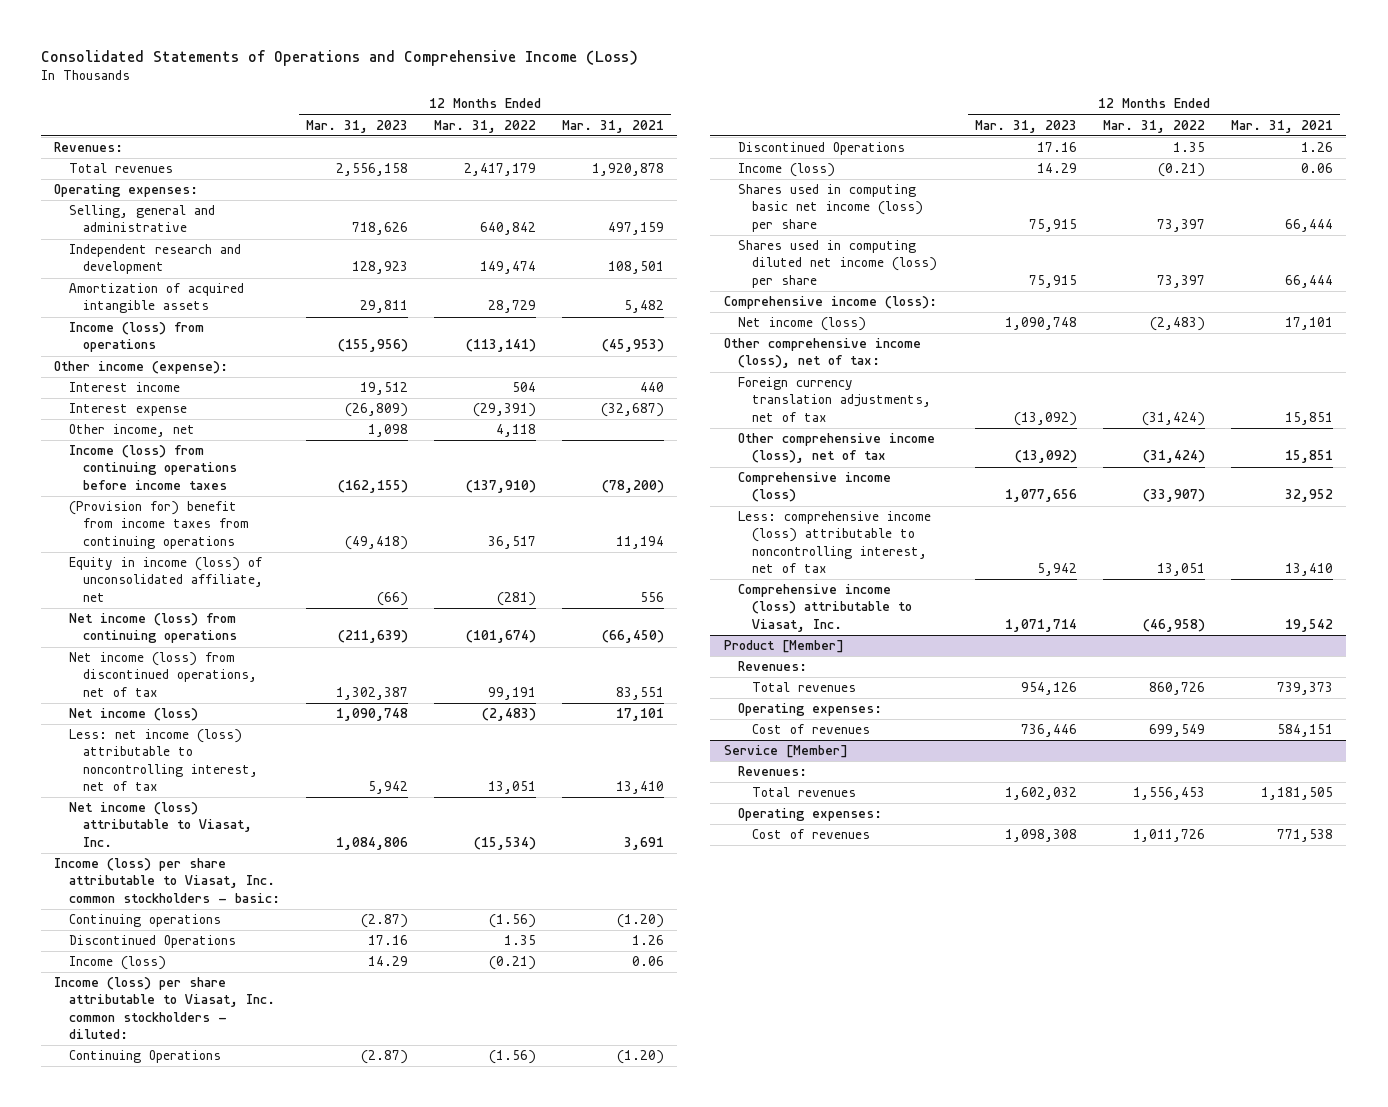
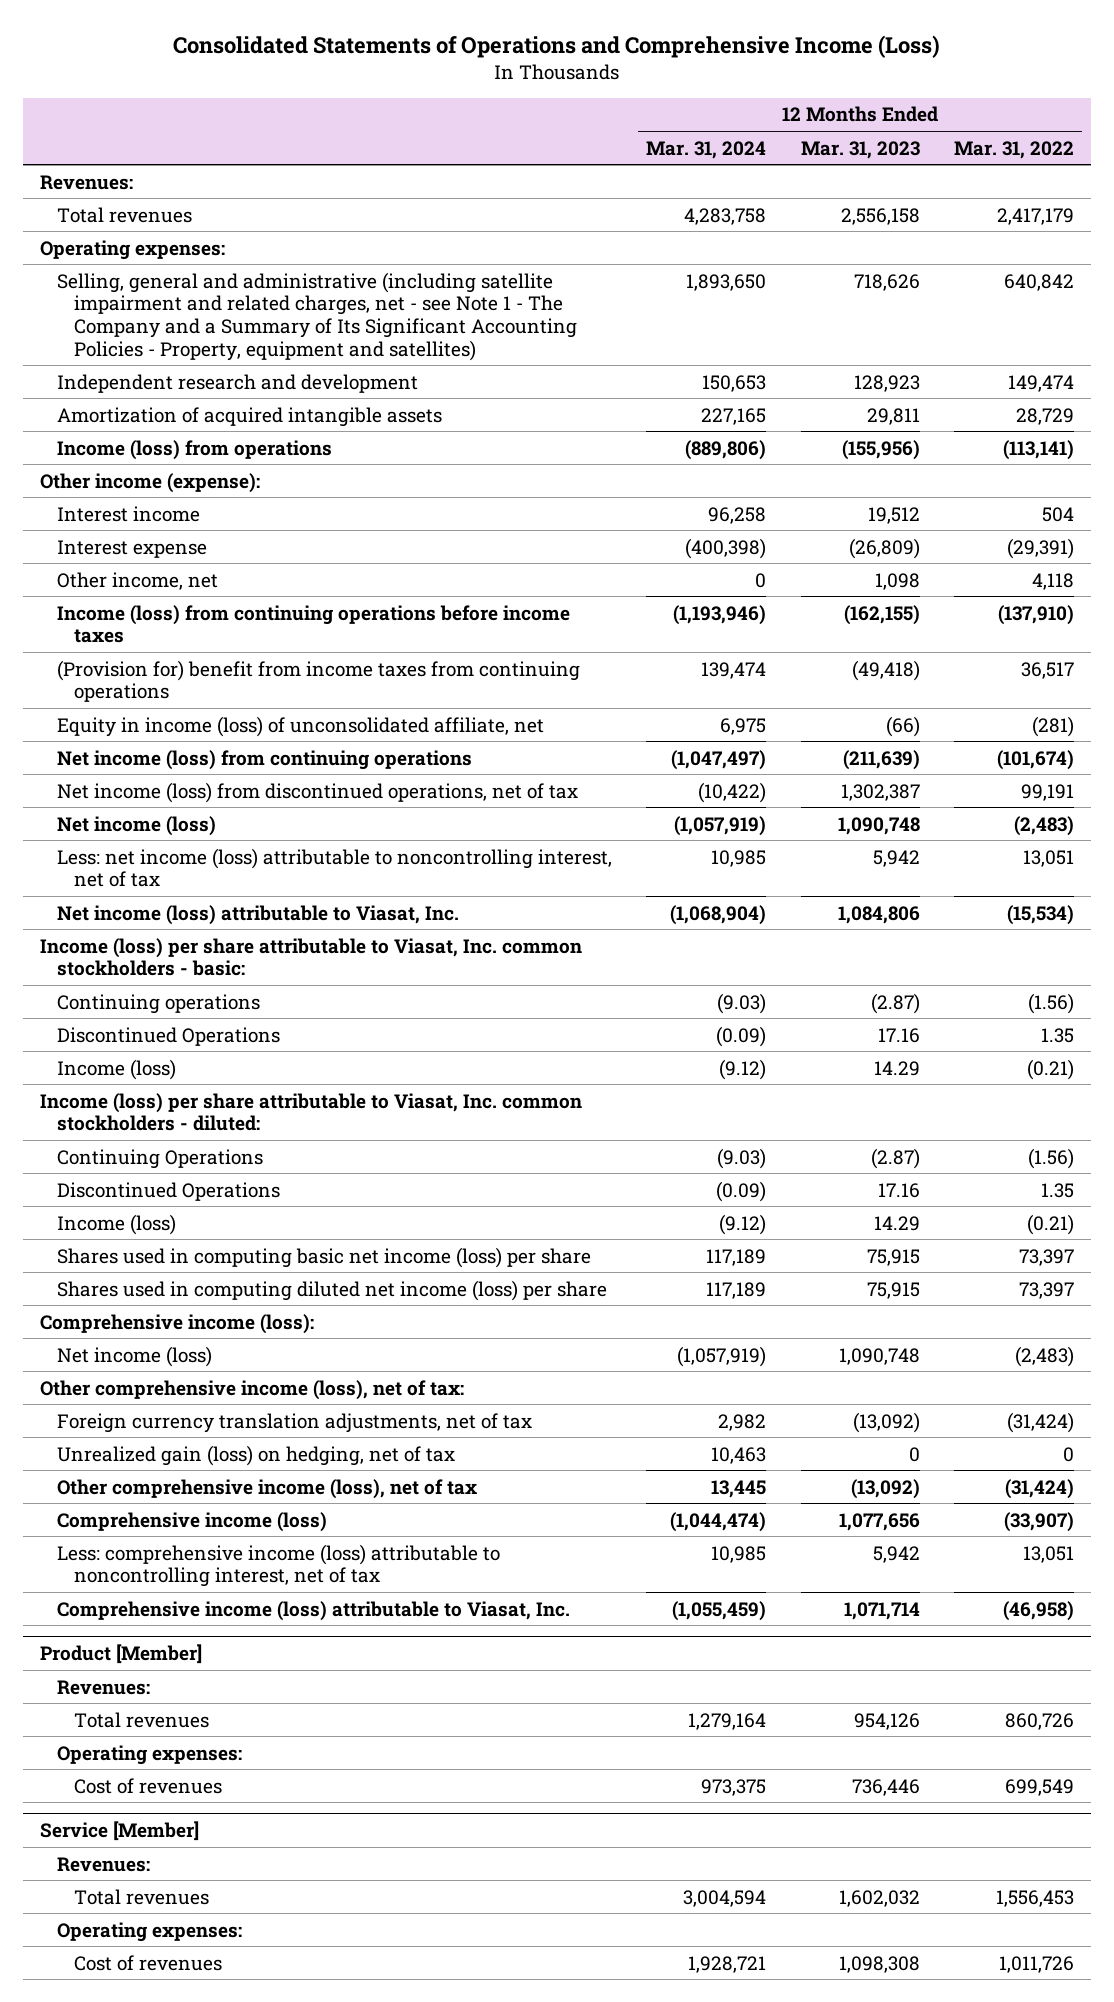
[562,119,665,133] Mar. 31, 2021 -> none
none -> [646,140,767,159] Mar. 31, 2024
[68,205,215,233] Selling, general and administrative -> [57,271,578,361] Selling, general and administrative (including satellite impairment and related charges, net - see Note 1 - The Company and a Summary of Its Significant Accounting Policies - Property, equipment and satellites)
none -> [57,1444,456,1466] Unrealized gain (loss) on hedging, net of tax

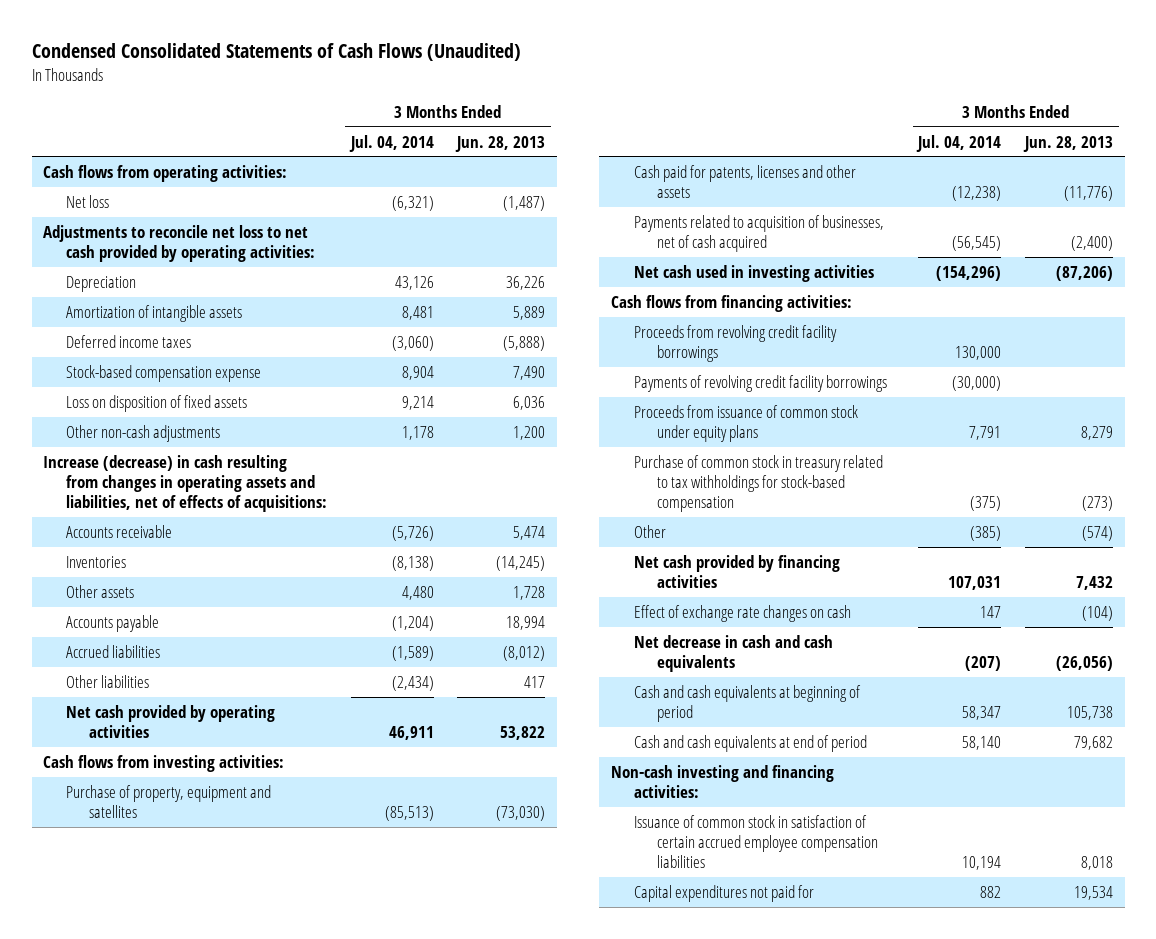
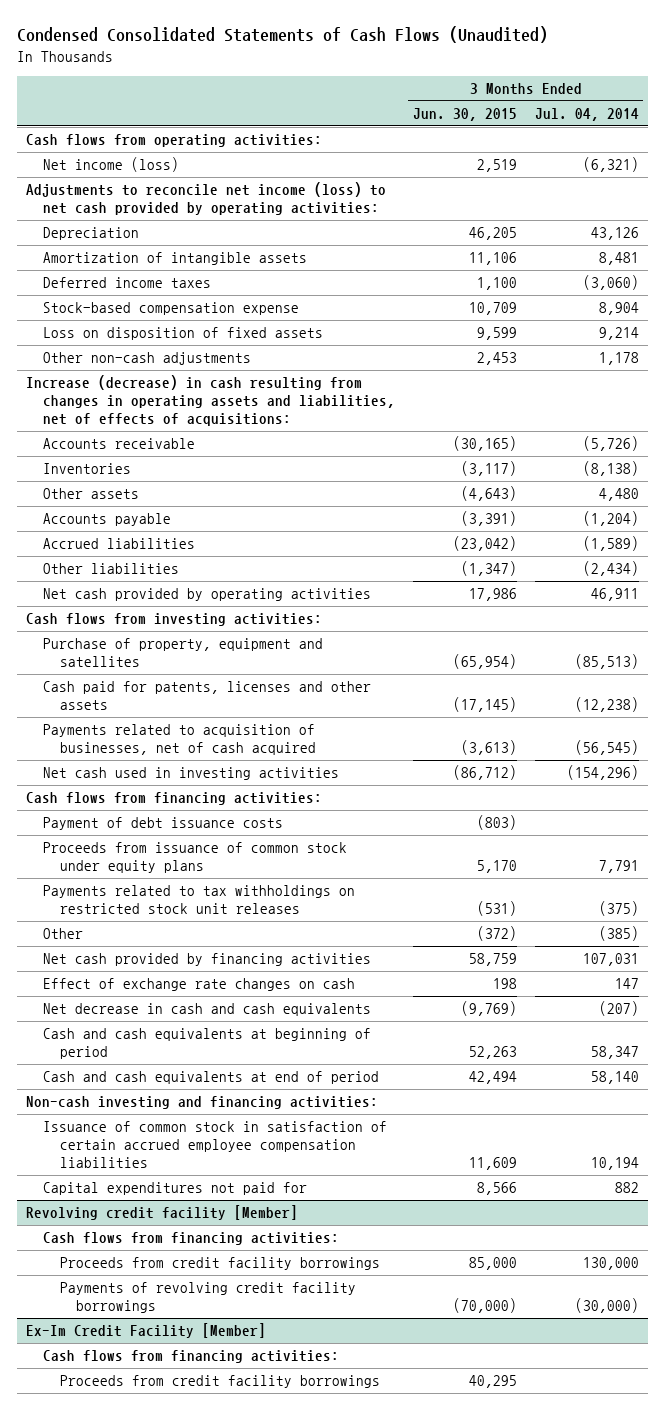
[455,135,546,152] Jun. 28, 2013 -> none
none -> [412,108,517,122] Jun. 30, 2015
[66,194,110,208] Net loss -> [42,157,179,173] Net income (loss)
[43,224,316,262] Adjustments to reconcile net loss to net cash provided by operating activities: -> [25,182,386,216] Adjustments to reconcile net income (loss) to net cash provided by operating activities:
[633,324,837,362] Proceeds from revolving credit facility borrowings -> none
[633,374,887,392] Payments of revolving credit facility borrowings -> none
none -> [42,817,283,831] Payment of debt issuance costs
[633,454,883,512] Purchase of common stock in treasury related to tax withholdings for stock-based compensation -> [42,885,355,915] Payments related to tax withholdings on restricted stock unit releases
none -> [25,1205,298,1221] Revolving credit facility [Member]
none -> [42,1232,339,1246] Cash flows from financing activities:
none -> [59,1257,380,1271] Proceeds from credit facility borrowings
none -> [59,1282,356,1314] Payments of revolving credit facility borrowings
none -> [25,1323,266,1339] Ex-Im Credit Facility [Member]
none -> [42,1350,339,1364] Cash flows from financing activities:
none -> [59,1375,380,1389] Proceeds from credit facility borrowings

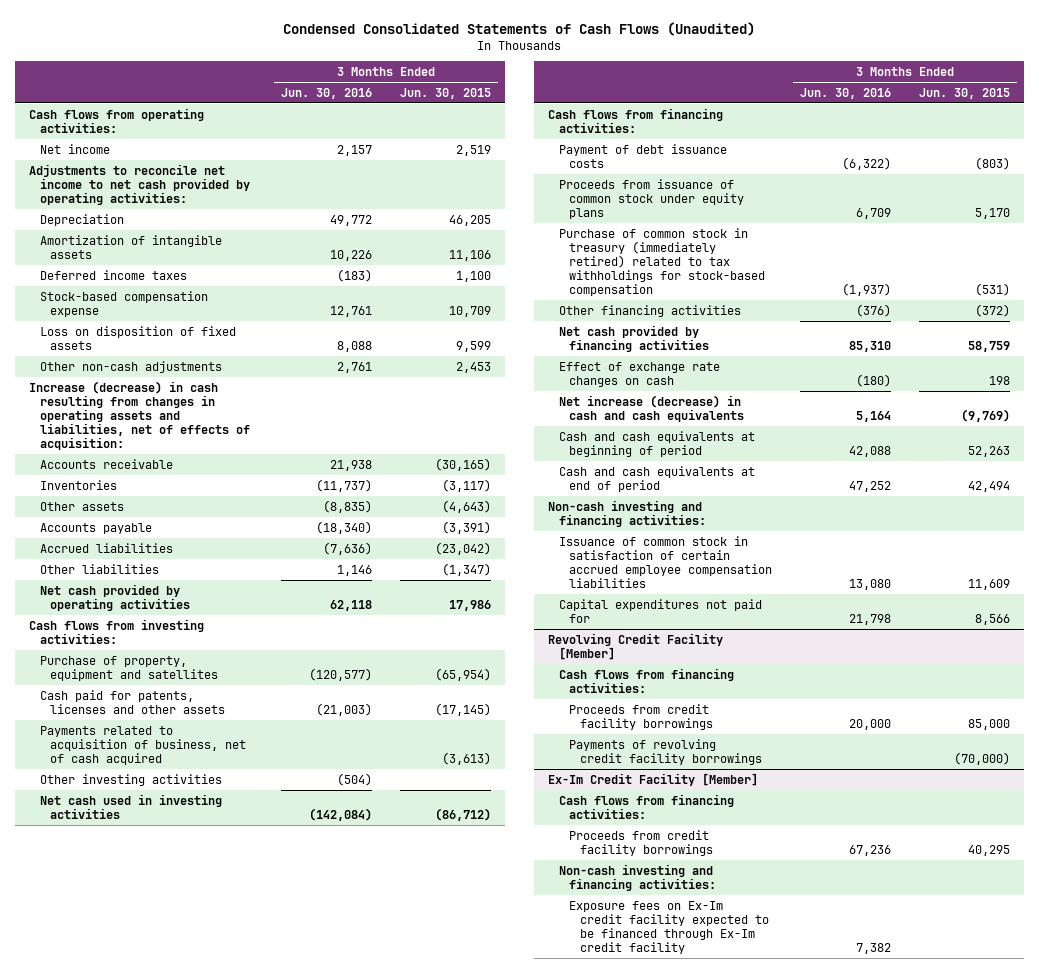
[534,108,639,122] Jul. 04, 2014 -> none
none -> [281,87,373,99] Jun. 30, 2016
[42,157,179,173] Net income (loss) -> [39,143,110,154] Net income
[25,182,386,216] Adjustments to reconcile net income (loss) to net cash provided by operating activities: -> [29,163,250,205] Adjustments to reconcile net income to net cash provided by operating activities:
[25,375,395,427] Increase (decrease) in cash resulting from changes in operating assets and liabilities, net of effects of acquisitions: -> [29,380,250,450] Increase (decrease) in cash resulting from changes in operating assets and liabilities, net of effects of acquisition:
[42,724,316,756] Payments related to acquisition of businesses, net of cash acquired -> [39,725,247,765] Payments related to acquisition of business, net of cash acquired
none -> [39,773,222,786] Other investing activities
[42,885,355,915] Payments related to tax withholdings on restricted stock unit releases -> [558,227,766,296] Purchase of common stock in treasury (immediately retired) related to tax withholdings for stock-based compensation
[42,928,83,940] Other -> [558,304,741,317] Other financing activities
[42,1003,371,1017] Net decrease in cash and cash equivalents -> [558,394,745,422] Net increase (decrease) in cash and cash equivalents
[25,1205,298,1221] Revolving credit facility [Member] -> [548,632,724,660] Revolving Credit Facility [Member]
none -> [558,863,717,891] Non-cash investing and financing activities:
none -> [569,900,770,954] Exposure fees on Ex-Im credit facility expected to be financed through Ex-Im credit facility

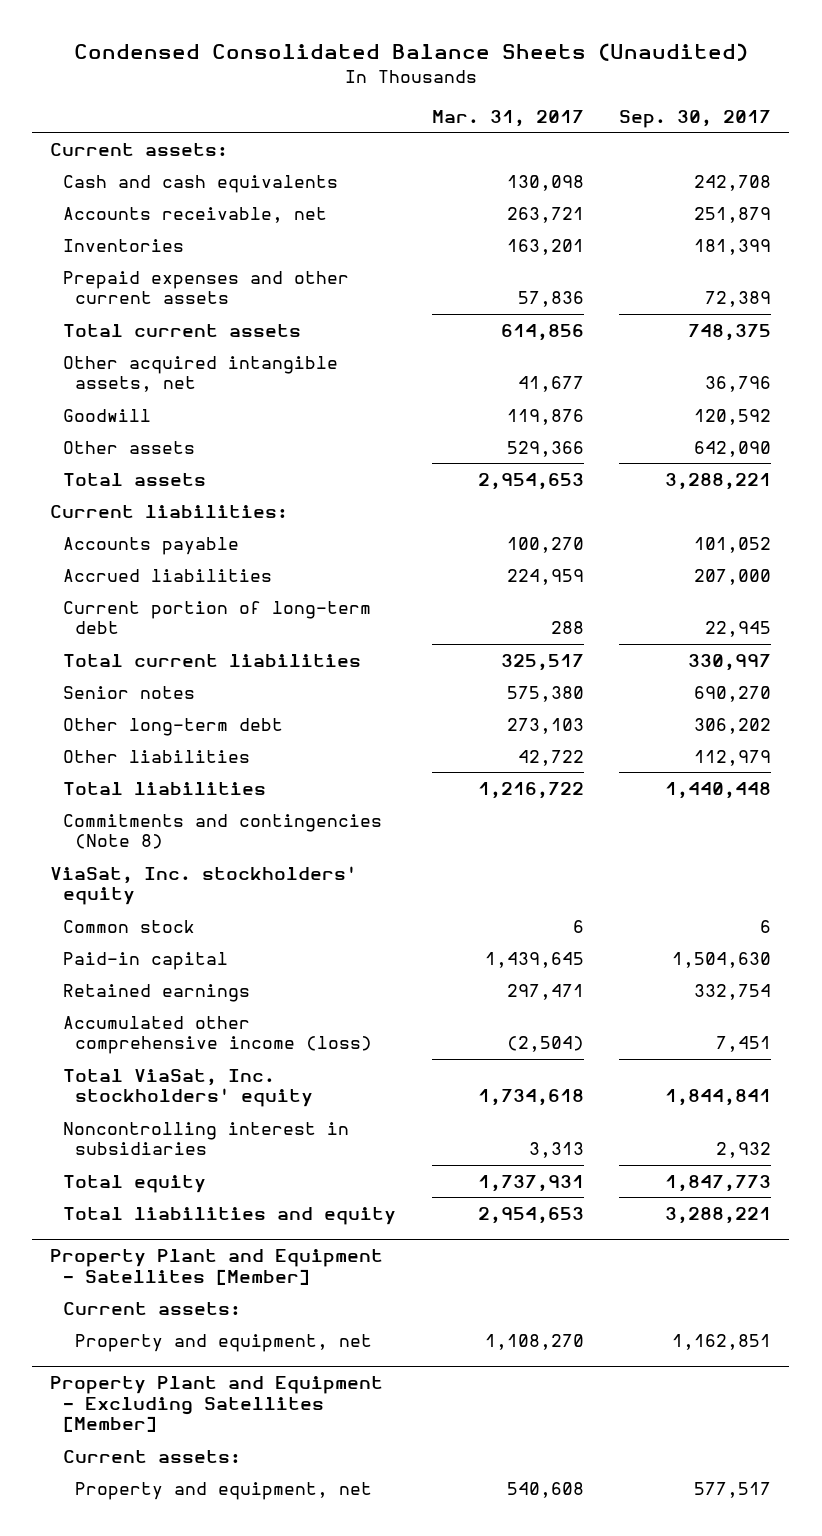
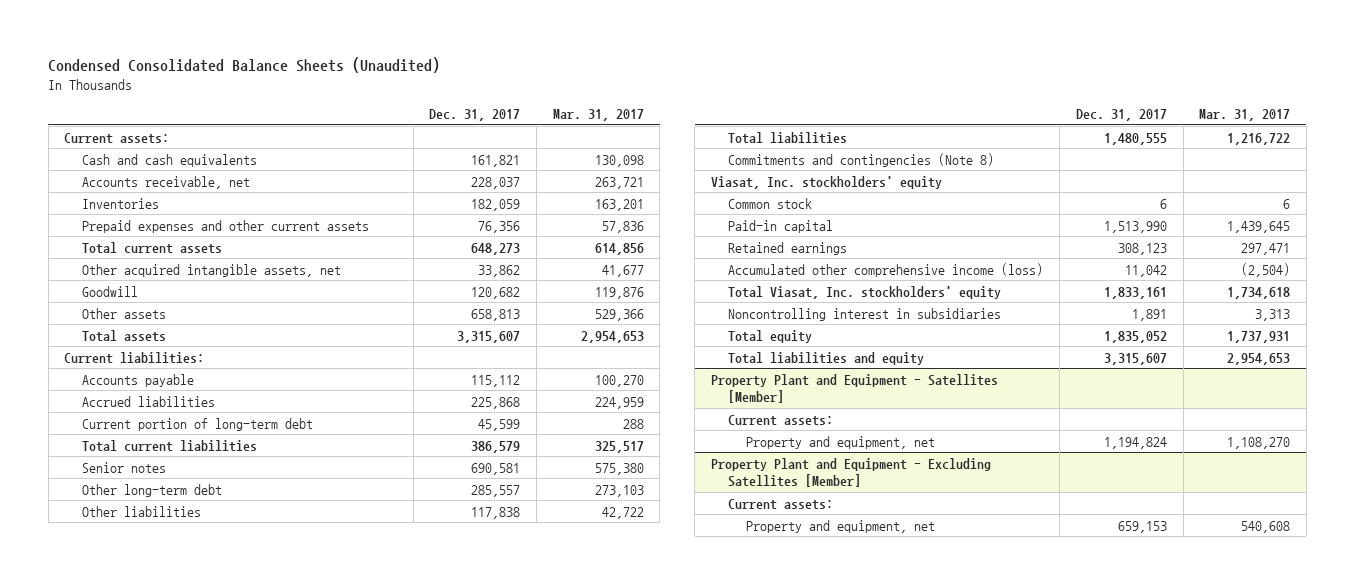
[619,109,772,128] Sep. 30, 2017 -> none
none -> [429,109,521,122] Dec. 31, 2017
[50,865,358,906] ViaSat, Inc. stockholders' equity -> [711,175,943,189] Viasat, Inc. stockholders' equity
[62,1068,313,1108] Total ViaSat, Inc. stockholders' equity -> [728,285,1002,299] Total Viasat, Inc. stockholders' equity

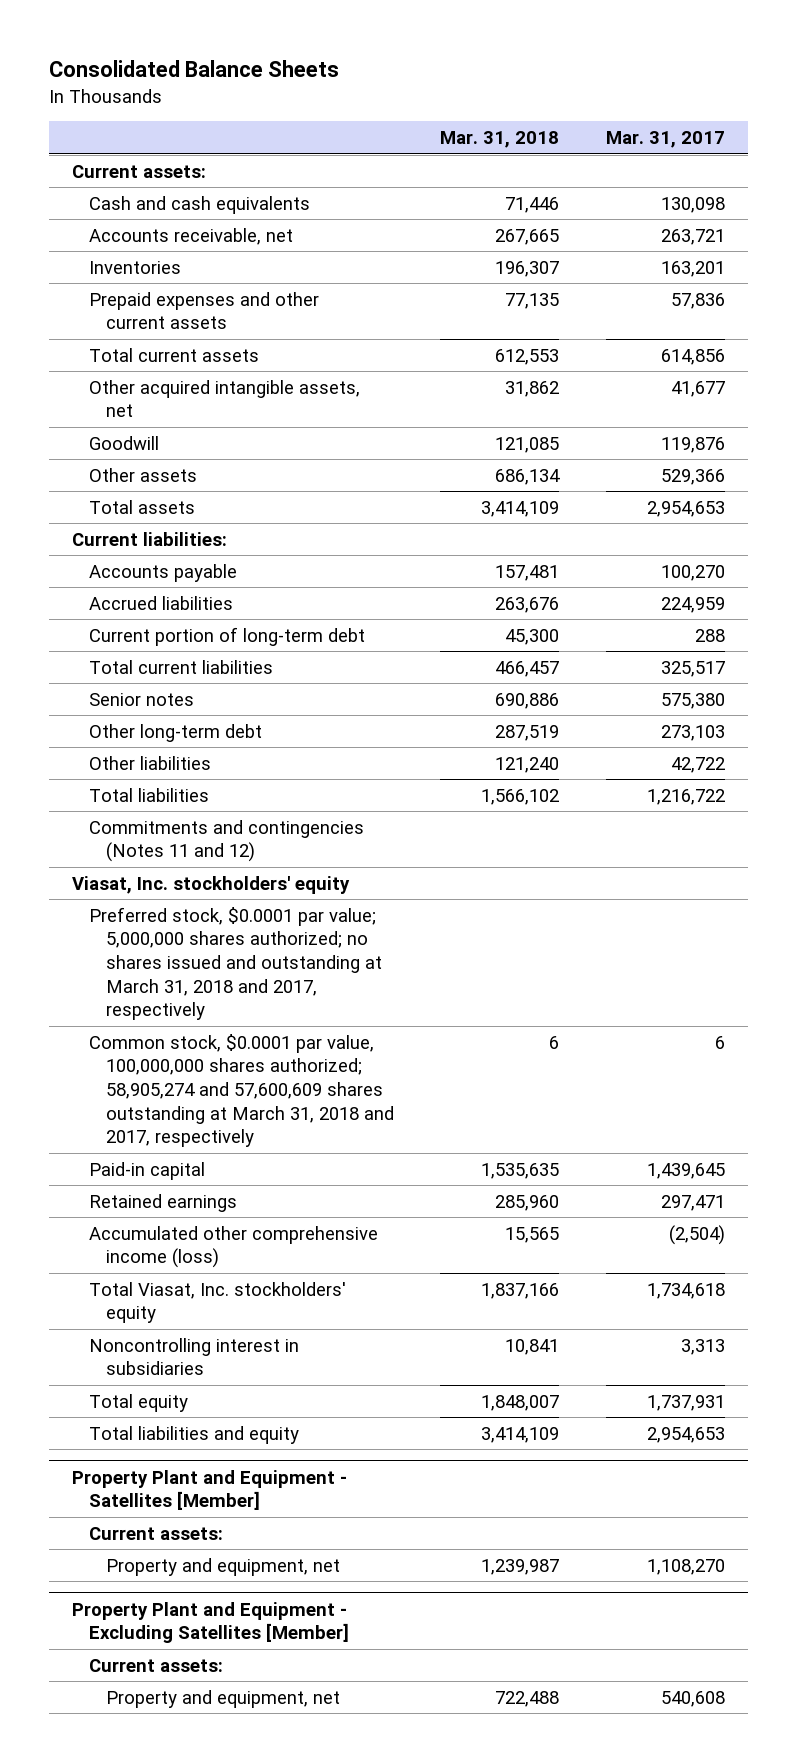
[48,56,441,73] Condensed Consolidated Balance Sheets (Unaudited) -> [48,60,339,78] Consolidated Balance Sheets
[429,109,521,122] Dec. 31, 2017 -> none
none -> [440,130,560,148] Mar. 31, 2018
[728,152,995,167] Commitments and contingencies (Note 8) -> [88,819,364,863] Commitments and contingencies (Notes 11 and 12)
none -> [88,906,382,1021] Preferred stock, $0.0001 par value; 5,000,000 shares authorized; no shares issued and outstanding at March 31, 2018 and 2017, respectively
[728,197,813,209] Common stock -> [88,1033,394,1148] Common stock, $0.0001 par value, 100,000,000 shares authorized; 58,905,274 and 57,600,609 shares outstanding at March 31, 2018 and 2017, respectively

